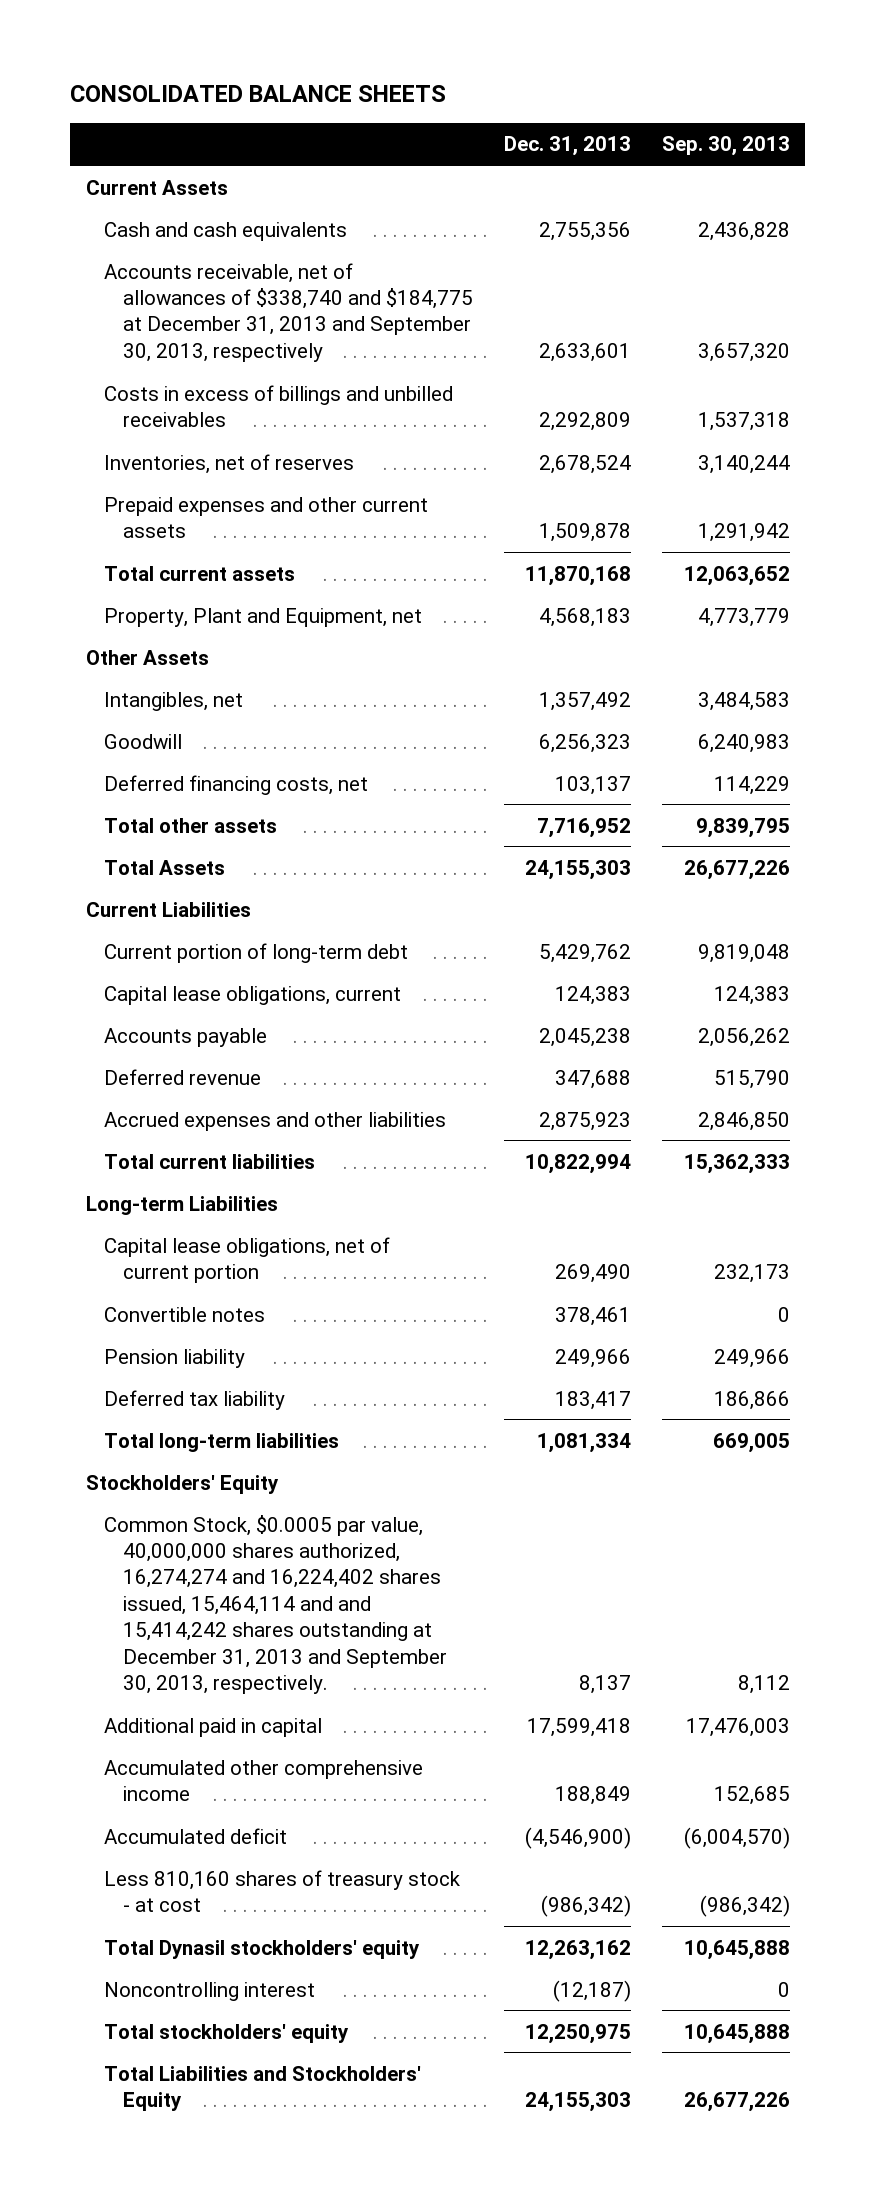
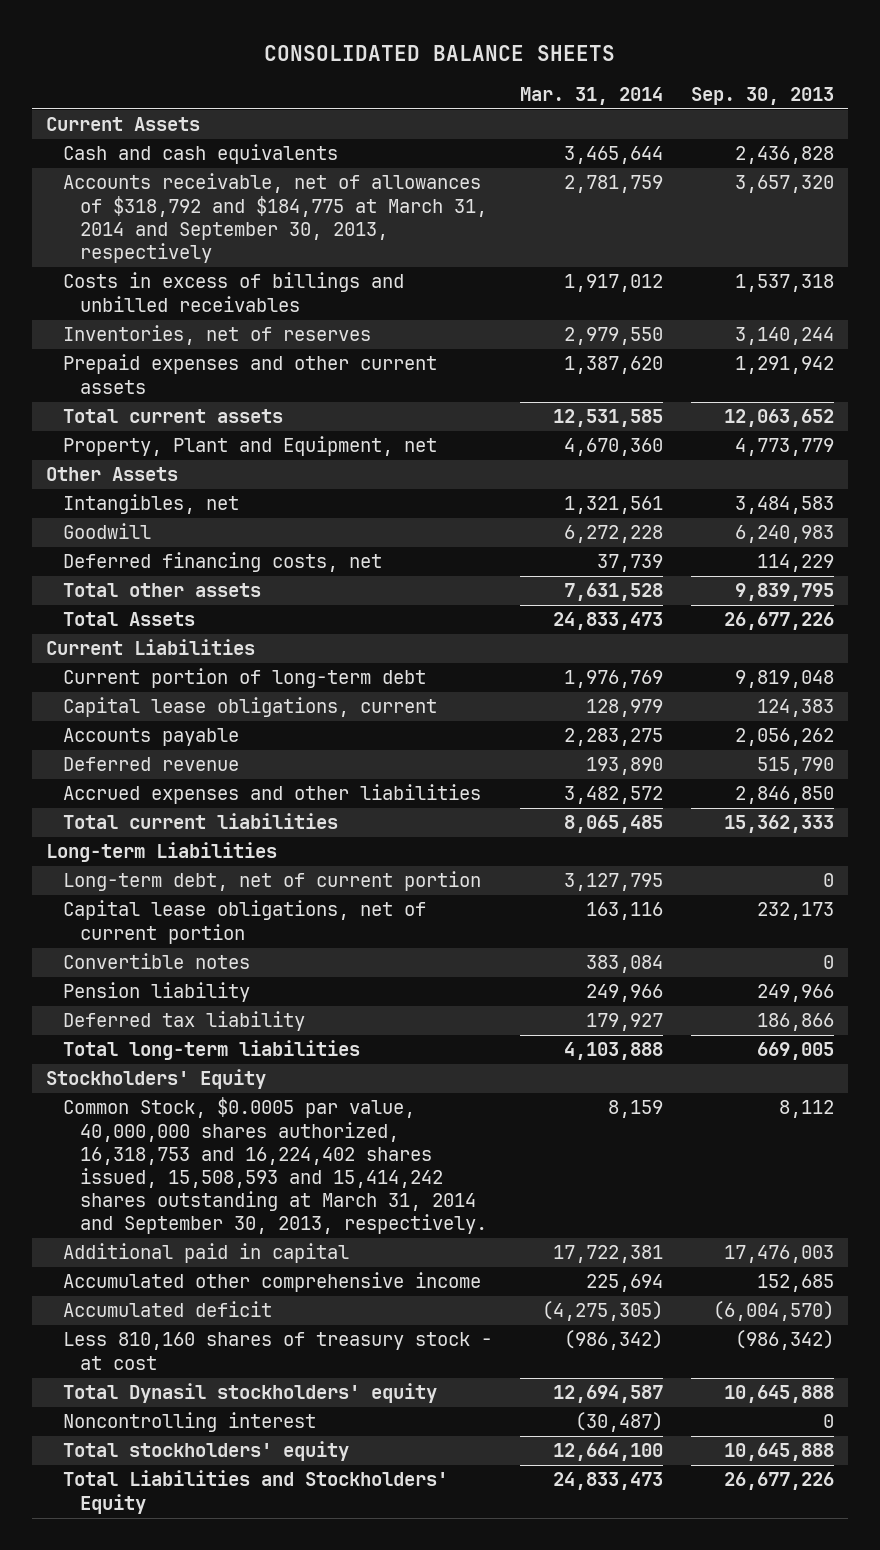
[503,136,631,157] Dec. 31, 2013 -> none
none -> [519,86,663,105] Mar. 31, 2014
[104,262,473,362] Accounts receivable, net of allowances of $338,740 and $184,775 at December 31, 2013 and September 30, 2013, respectively -> [62,173,487,264] Accounts receivable, net of allowances of $318,792 and $184,775 at March 31, 2014 and September 30, 2013, respectively
none -> [62,871,481,892] Long-term debt, net of current portion
[104,1514,447,1694] Common Stock, $0.0005 par value, 40,000,000 shares authorized, 16,274,274 and 16,224,402 shares issued, 15,464,114 and and 15,414,242 shares outstanding at December 31, 2013 and September 30, 2013, respectively. -> [62,1097,487,1235] Common Stock, $0.0005 par value, 40,000,000 shares authorized, 16,318,753 and 16,224,402 shares issued, 15,508,593 and 15,414,242 shares outstanding at March 31, 2014 and September 30, 2013, respectively.

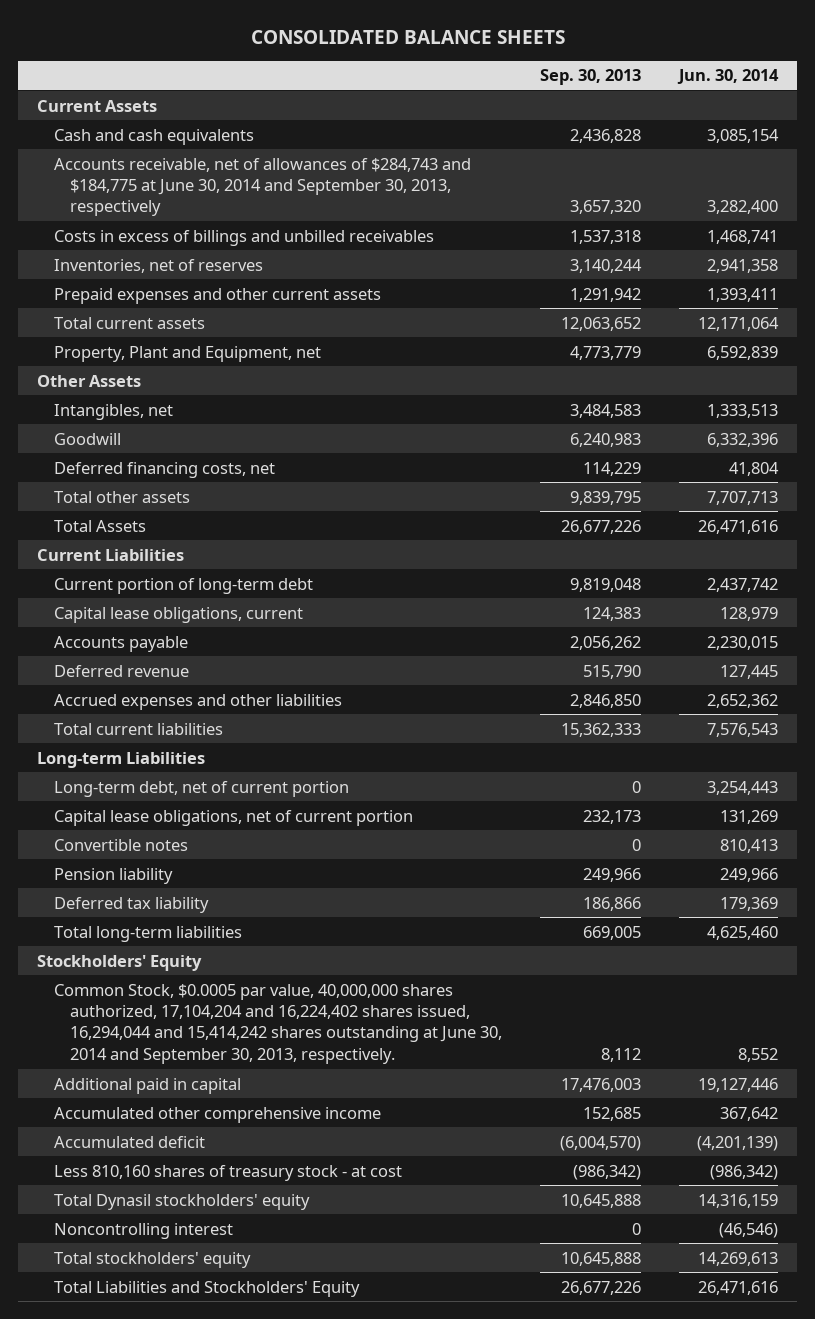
[519,86,663,105] Mar. 31, 2014 -> none
none -> [676,69,779,85] Jun. 30, 2014
[62,173,487,264] Accounts receivable, net of allowances of $318,792 and $184,775 at March 31, 2014 and September 30, 2013, respectively -> [53,157,471,217] Accounts receivable, net of allowances of $284,743 and $184,775 at June 30, 2014 and September 30, 2013, respectively
[62,1097,487,1235] Common Stock, $0.0005 par value, 40,000,000 shares authorized, 16,318,753 and 16,224,402 shares issued, 15,508,593 and 15,414,242 shares outstanding at March 31, 2014 and September 30, 2013, respectively. -> [53,983,502,1064] Common Stock, $0.0005 par value, 40,000,000 shares authorized, 17,104,204 and 16,224,402 shares issued, 16,294,044 and 15,414,242 shares outstanding at June 30, 2014 and September 30, 2013, respectively.

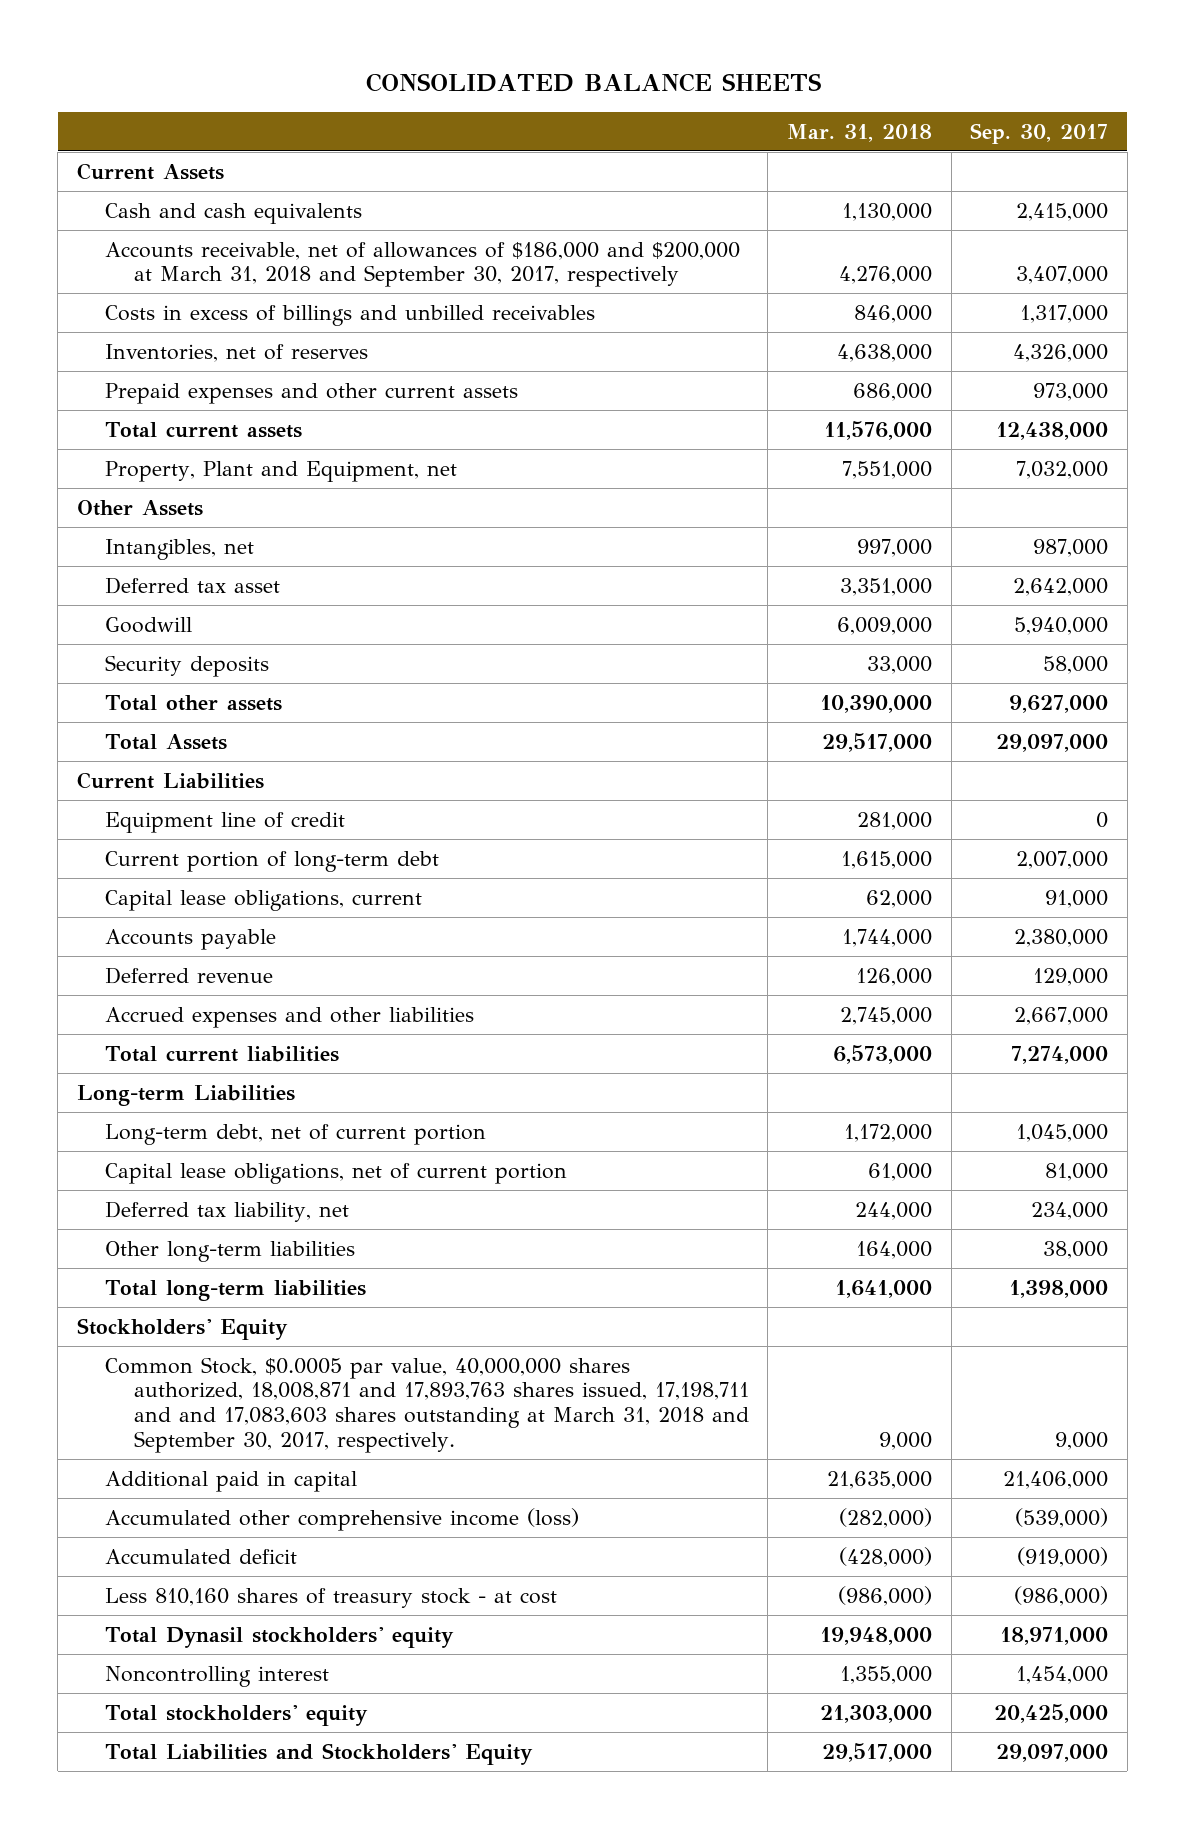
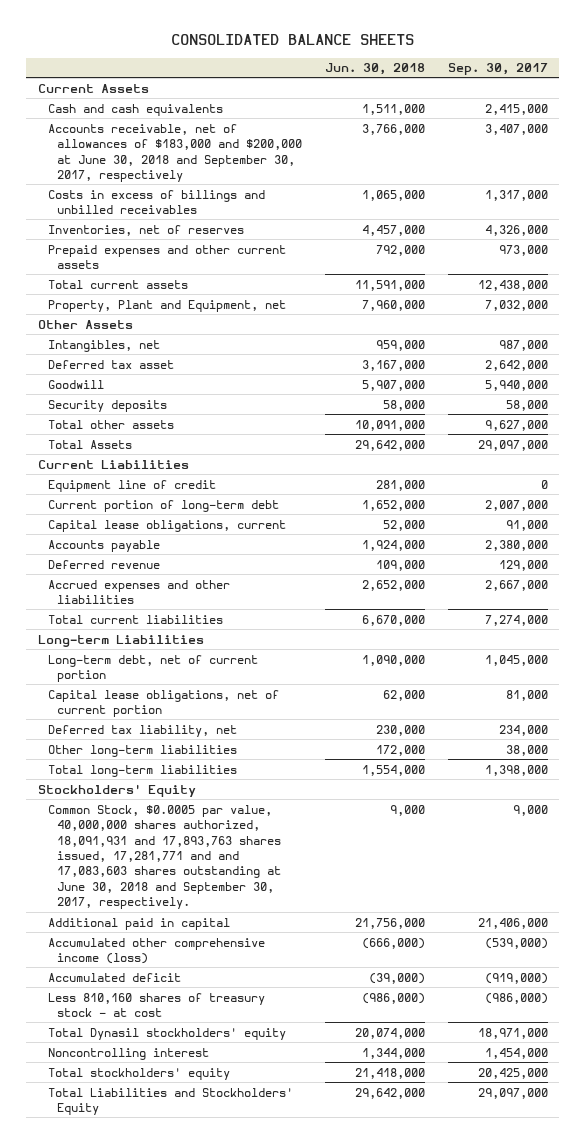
[787,123,933,142] Mar. 31, 2018 -> none
none -> [325,63,426,76] Jun. 30, 2018
[105,241,741,288] Accounts receivable, net of allowances of $186,000 and $200,000 at March 31, 2018 and September 30, 2017, respectively -> [47,123,303,182] Accounts receivable, net of allowances of $183,000 and $200,000 at June 30, 2018 and September 30, 2017, respectively
[105,1356,749,1453] Common Stock, $0.0005 par value, 40,000,000 shares authorized, 18,008,871 and 17,893,763 shares issued, 17,198,711 and and 17,083,603 shares outstanding at March 31, 2018 and September 30, 2017, respectively. -> [47,804,282,910] Common Stock, $0.0005 par value, 40,000,000 shares authorized, 18,091,931 and 17,893,763 shares issued, 17,281,771 and and 17,083,603 shares outstanding at June 30, 2018 and September 30, 2017, respectively.

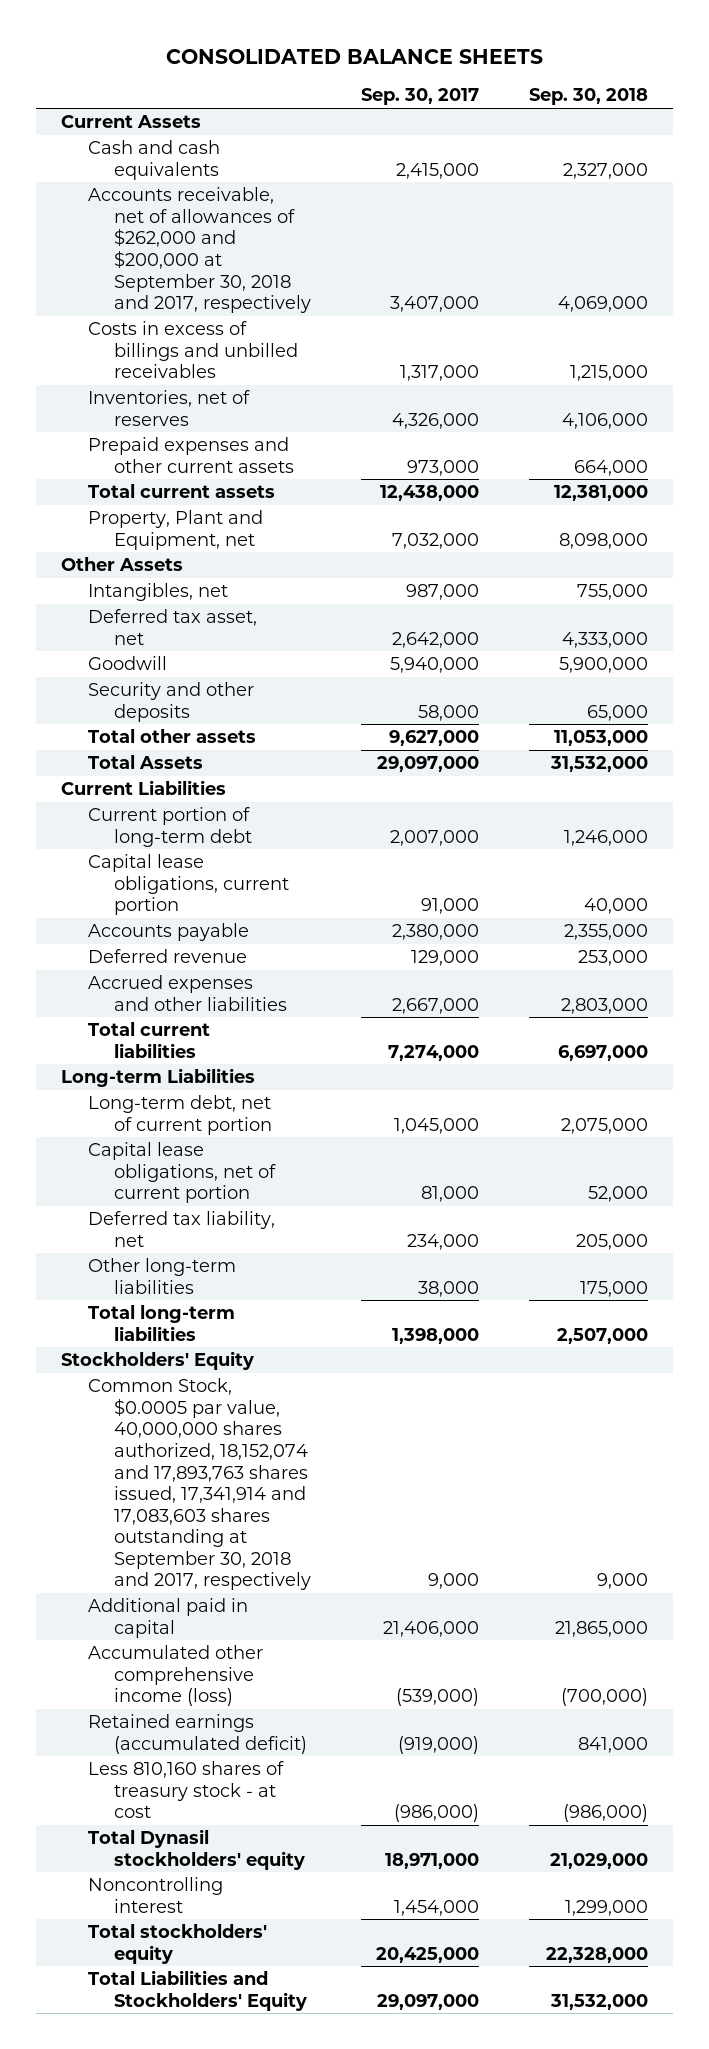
[325,63,426,76] Jun. 30, 2018 -> none
none -> [528,88,648,106] Sep. 30, 2018
[47,123,303,182] Accounts receivable, net of allowances of $183,000 and $200,000 at June 30, 2018 and September 30, 2017, respectively -> [87,187,312,314] Accounts receivable, net of allowances of $262,000 and $200,000 at September 30, 2018 and 2017, respectively
[47,359,174,369] Deferred tax asset -> [87,609,257,645] Deferred tax asset, net
[47,399,167,412] Security deposits -> [87,682,254,722] Security and other deposits
[47,479,216,492] Equipment line of credit -> none
[47,519,286,532] Capital lease obligations, current -> [87,854,290,916] Capital lease obligations, current portion
[47,804,282,910] Common Stock, $0.0005 par value, 40,000,000 shares authorized, 18,091,931 and 17,893,763 shares issued, 17,281,771 and and 17,083,603 shares outstanding at June 30, 2018 and September 30, 2017, respectively. -> [87,1378,312,1591] Common Stock, $0.0005 par value, 40,000,000 shares authorized, 18,152,074 and 17,893,763 shares issued, 17,341,914 and 17,083,603 shares outstanding at September 30, 2018 and 2017, respectively
[47,972,181,982] Accumulated deficit -> [87,1714,308,1754] Retained earnings (accumulated deficit)

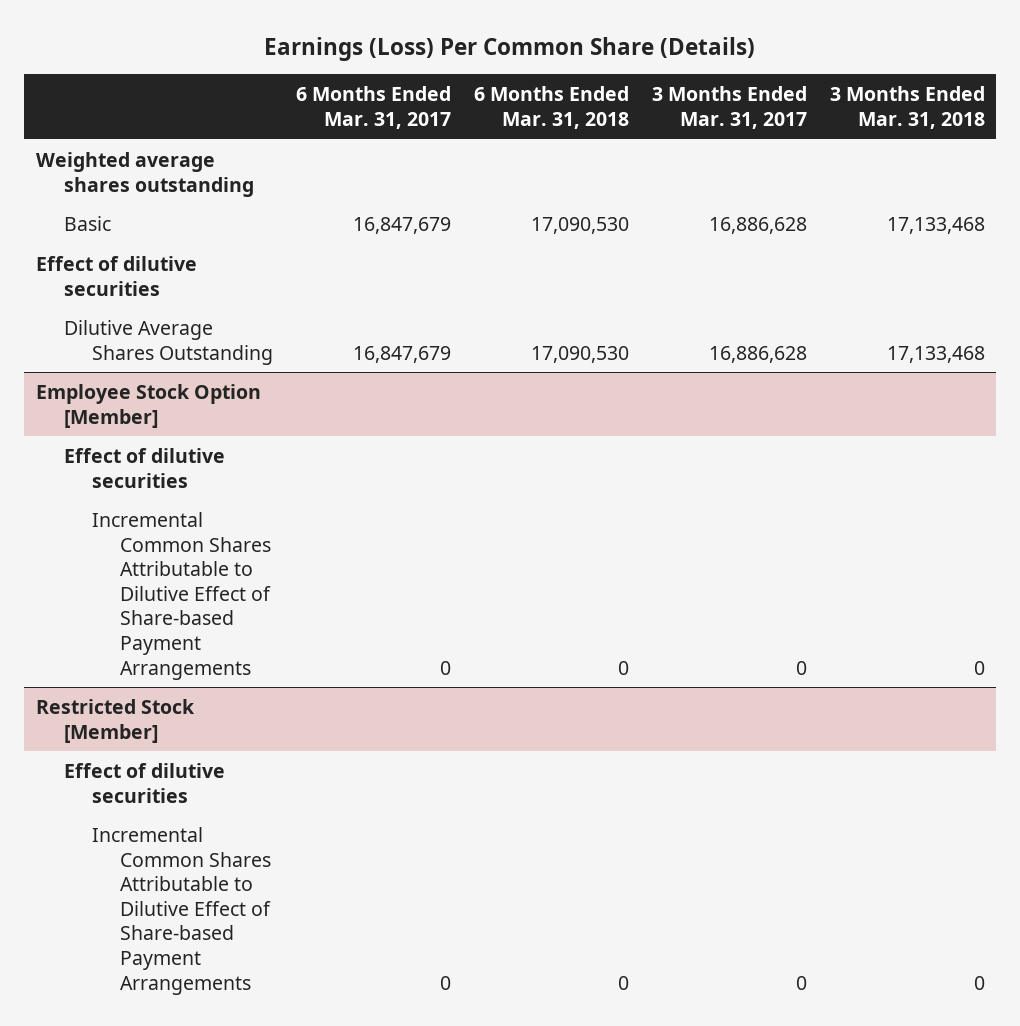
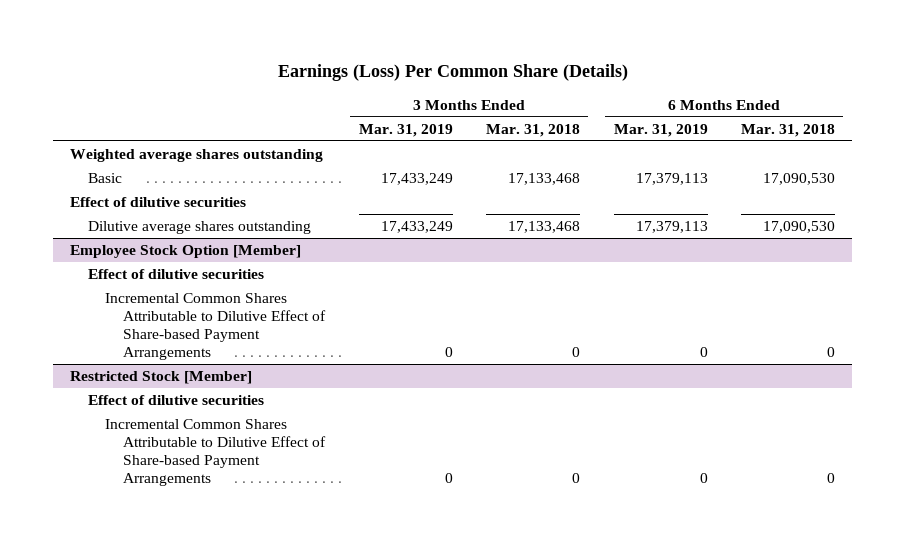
[295,86,451,129] 6 Months Ended Mar. 31, 2017 -> none
[651,86,807,129] 3 Months Ended Mar. 31, 2017 -> none
none -> [358,123,453,137] Mar. 31, 2019
none -> [613,123,708,137] Mar. 31, 2019
[63,319,274,365] Dilutive Average Shares Outstanding -> [87,220,311,234] Dilutive average shares outstanding

